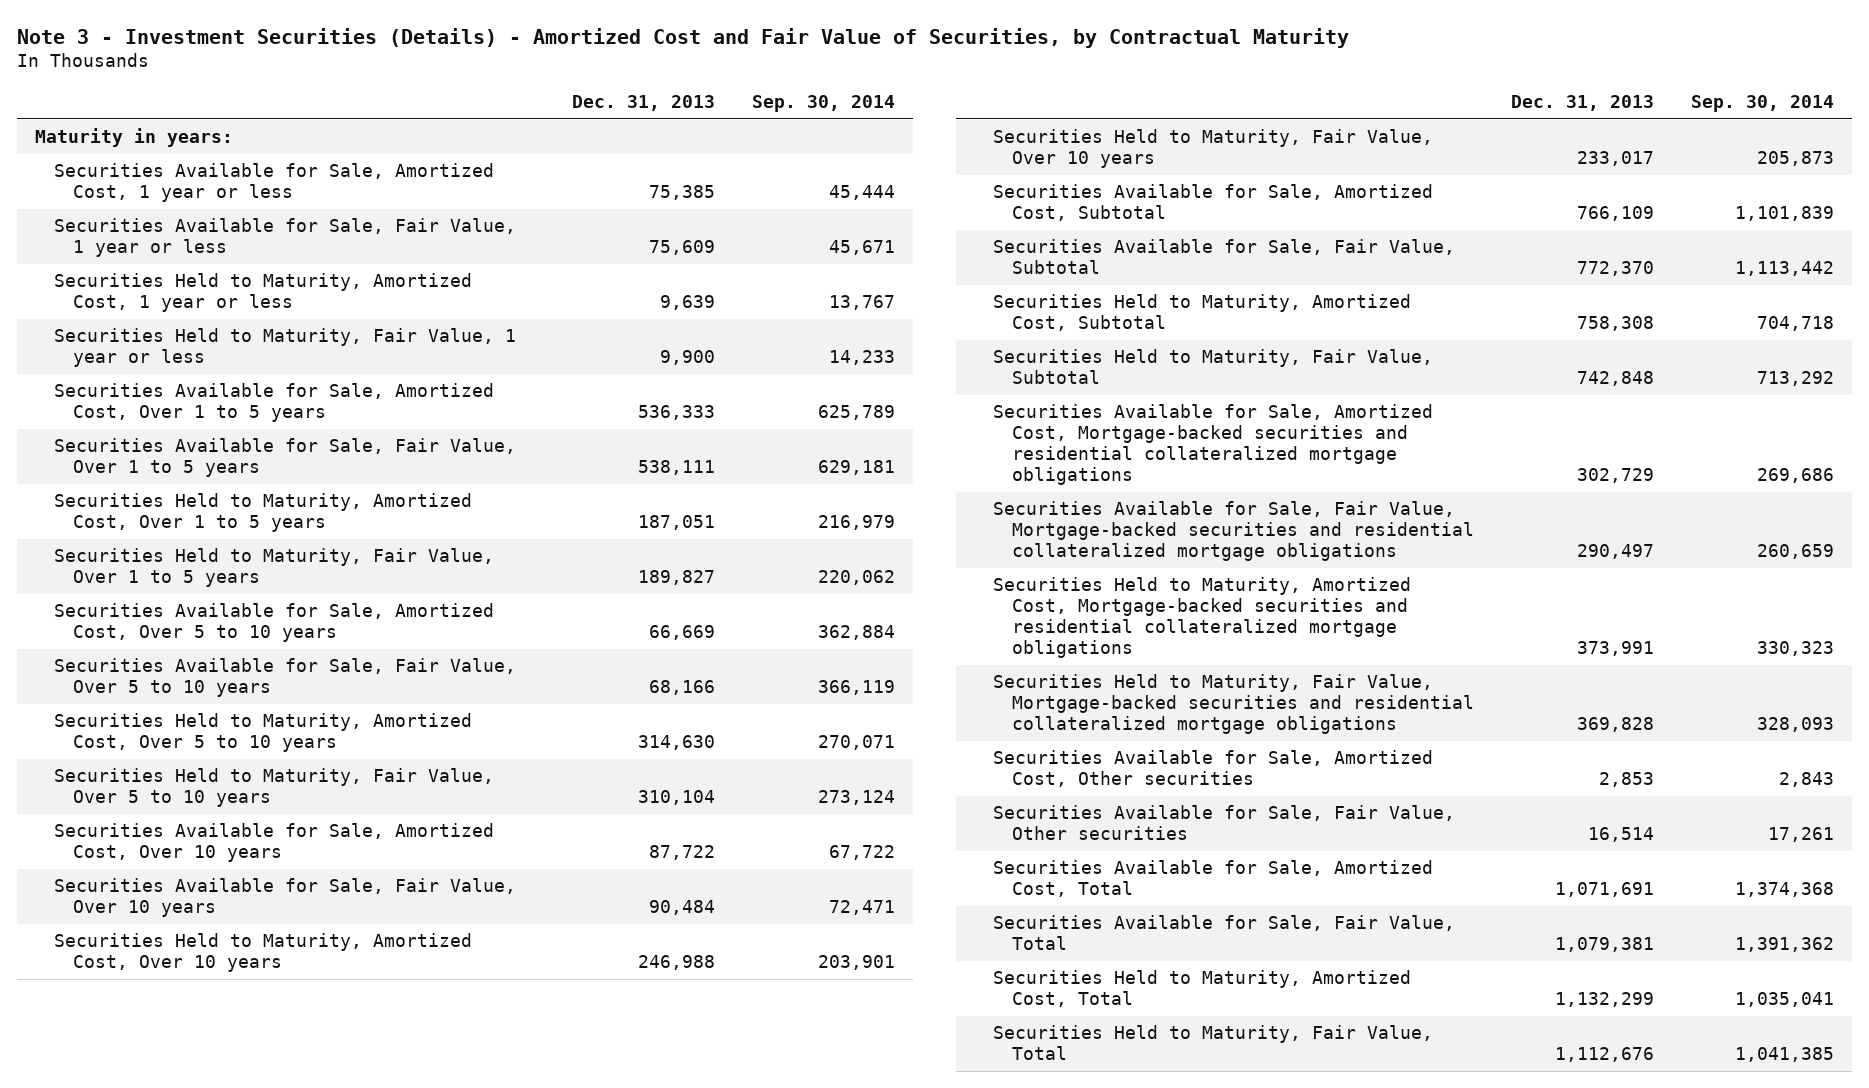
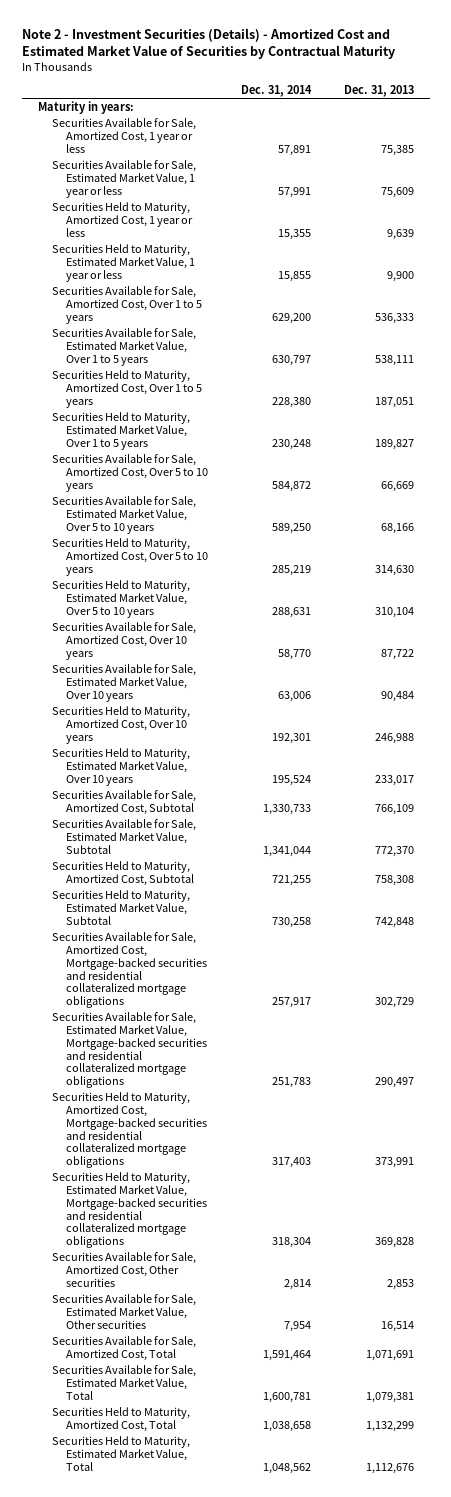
[16,27,1349,48] Note 3 - Investment Securities (Details) - Amortized Cost and Fair Value of Securities, by Contractual Maturity -> [21,27,395,59] Note 2 - Investment Securities (Details) - Amortized Cost and Estimated Market Value of Securities by Contractual Maturity
[751,94,895,112] Sep. 30, 2014 -> none
none -> [240,84,312,97] Dec. 31, 2014
[54,218,517,258] Securities Available for Sale, Fair Value, 1 year or less -> [51,160,196,198] Securities Available for Sale, Estimated Market Value, 1 year or less
[54,328,517,368] Securities Held to Maturity, Fair Value, 1 year or less -> [51,244,196,282] Securities Held to Maturity, Estimated Market Value, 1 year or less
[54,438,517,478] Securities Available for Sale, Fair Value, Over 1 to 5 years -> [51,328,196,366] Securities Available for Sale, Estimated Market Value, Over 1 to 5 years
[54,548,495,588] Securities Held to Maturity, Fair Value, Over 1 to 5 years -> [51,412,190,450] Securities Held to Maturity, Estimated Market Value, Over 1 to 5 years
[54,658,517,698] Securities Available for Sale, Fair Value, Over 5 to 10 years -> [51,496,196,534] Securities Available for Sale, Estimated Market Value, Over 5 to 10 years
[54,768,495,808] Securities Held to Maturity, Fair Value, Over 5 to 10 years -> [51,580,190,618] Securities Held to Maturity, Estimated Market Value, Over 5 to 10 years
[54,878,517,918] Securities Available for Sale, Fair Value, Over 10 years -> [51,664,196,702] Securities Available for Sale, Estimated Market Value, Over 10 years
[993,129,1434,169] Securities Held to Maturity, Fair Value, Over 10 years -> [51,748,190,786] Securities Held to Maturity, Estimated Market Value, Over 10 years
[993,239,1456,275] Securities Available for Sale, Fair Value, Subtotal -> [51,819,196,854] Securities Available for Sale, Estimated Market Value, Subtotal
[993,349,1434,385] Securities Held to Maturity, Fair Value, Subtotal -> [51,890,190,925] Securities Held to Maturity, Estimated Market Value, Subtotal
[993,501,1475,562] Securities Available for Sale, Fair Value, Mortgage-backed securities and residential collateralized mortgage obligations -> [51,1012,208,1089] Securities Available for Sale, Estimated Market Value, Mortgage-backed securities and residential collateralized mortgage obligations
[993,674,1475,735] Securities Held to Maturity, Fair Value, Mortgage-backed securities and residential collateralized mortgage obligations -> [51,1172,208,1249] Securities Held to Maturity, Estimated Market Value, Mortgage-backed securities and residential collateralized mortgage obligations
[993,805,1456,841] Securities Available for Sale, Fair Value, Other securities -> [51,1294,196,1329] Securities Available for Sale, Estimated Market Value, Other securities
[993,915,1456,951] Securities Available for Sale, Fair Value, Total -> [51,1365,196,1400] Securities Available for Sale, Estimated Market Value, Total
[993,1025,1434,1061] Securities Held to Maturity, Fair Value, Total -> [51,1436,190,1471] Securities Held to Maturity, Estimated Market Value, Total

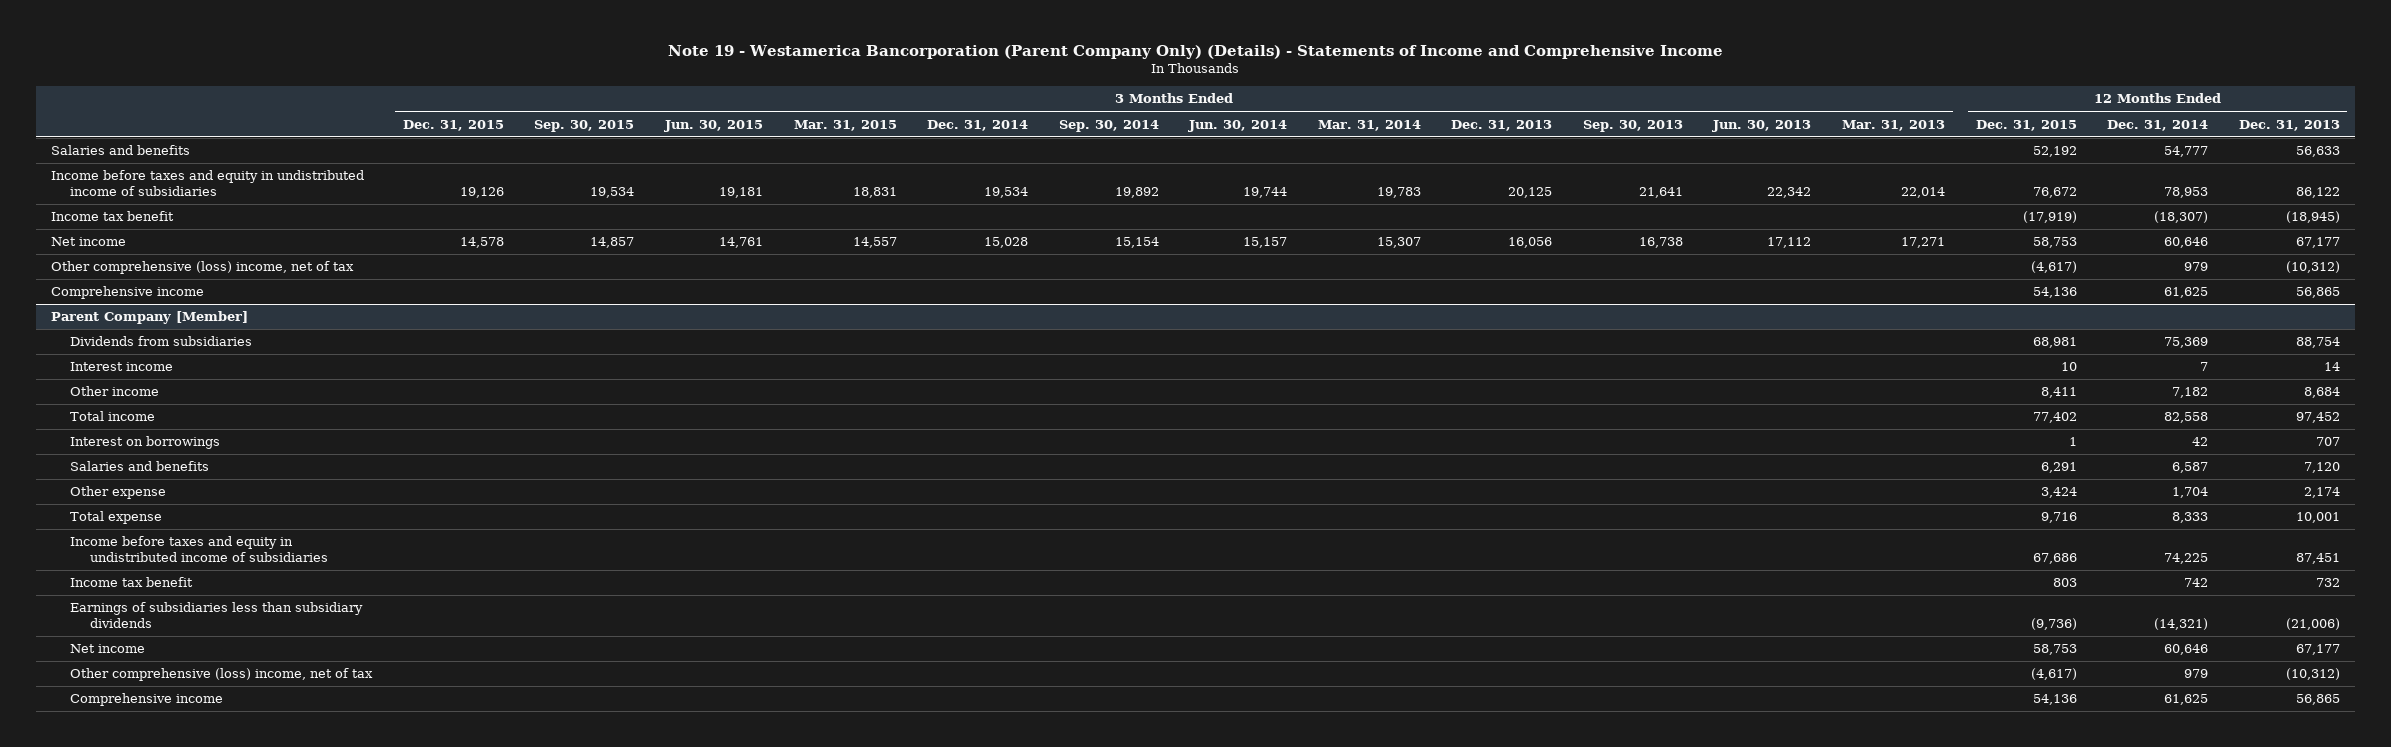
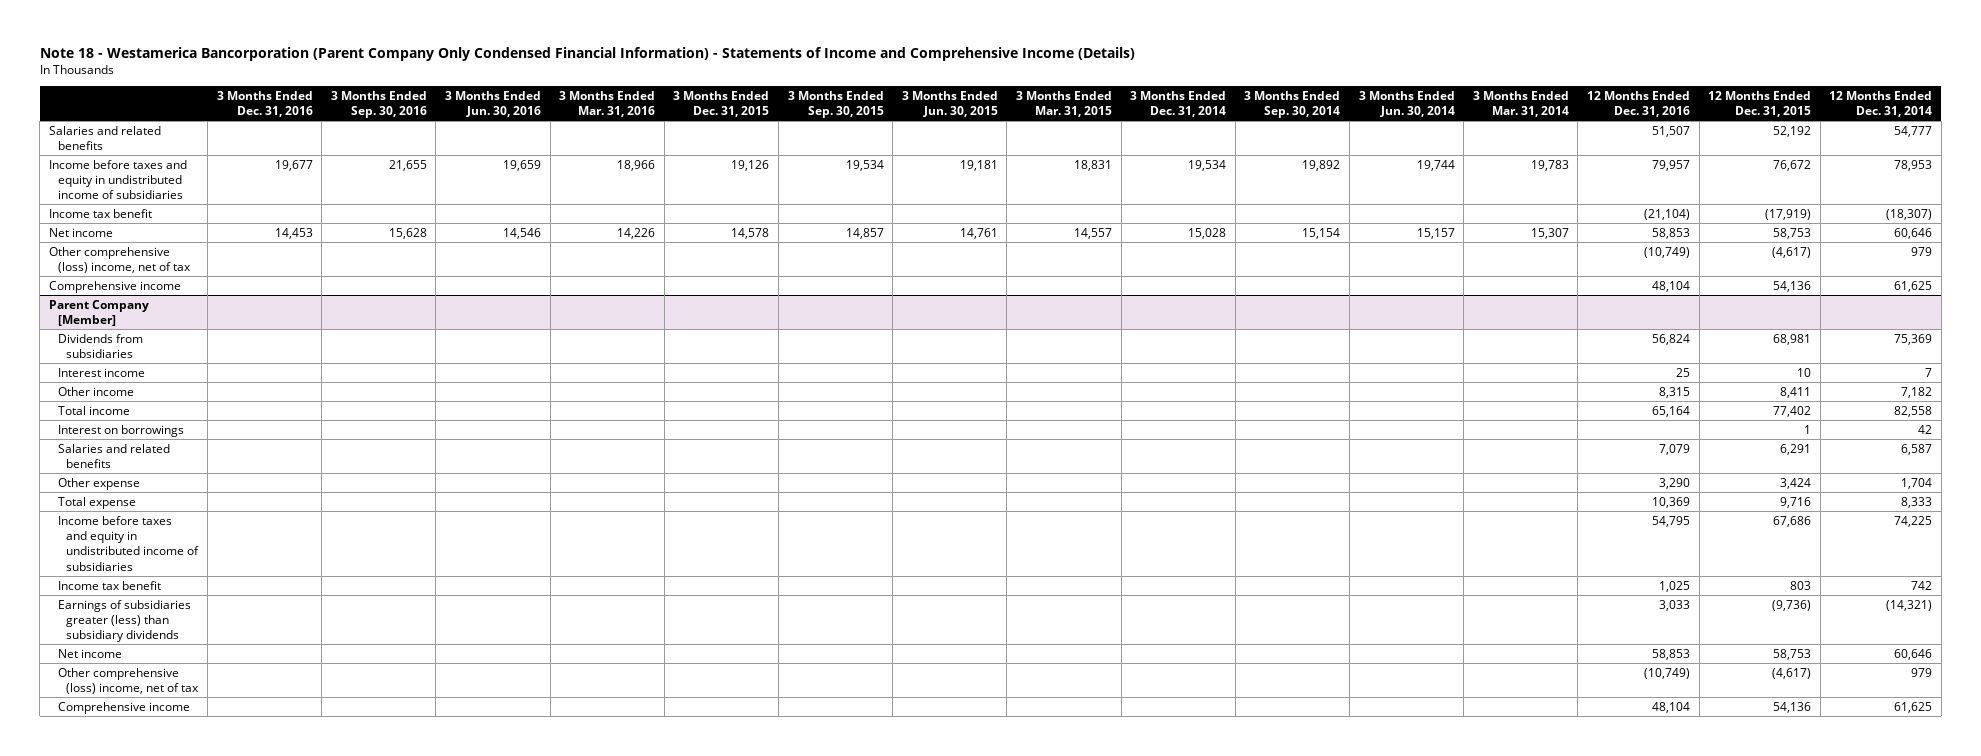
[668,44,1724,59] Note 19 - Westamerica Bancorporation (Parent Company Only) (Details) - Statements of Income and Comprehensive Income -> [39,47,1135,62] Note 18 - Westamerica Bancorporation (Parent Company Only Condensed Financial Information) - Statements of Income and Comprehensive Income (Details)
[1451,119,1553,131] Dec. 31, 2013 -> none
[1582,119,1683,132] Sep. 30, 2013 -> none
[1712,119,1812,132] Jun. 30, 2013 -> none
[1842,119,1946,131] Mar. 31, 2013 -> none
[2238,119,2340,131] Dec. 31, 2013 -> none
none -> [216,90,313,117] 3 Months Ended Dec. 31, 2016
none -> [330,90,427,118] 3 Months Ended Sep. 30, 2016
none -> [445,90,542,117] 3 Months Ended Jun. 30, 2016
none -> [559,90,656,117] 3 Months Ended Mar. 31, 2016
none -> [1586,90,1690,117] 12 Months Ended Dec. 31, 2016
[50,145,190,156] Salaries and benefits -> [48,125,161,150] Salaries and related benefits
[70,461,210,472] Salaries and benefits -> [57,443,170,468] Salaries and related benefits
[70,602,364,628] Earnings of subsidiaries less than subsidiary dividends -> [57,599,191,643] Earnings of subsidiaries greater (less) than subsidiary dividends

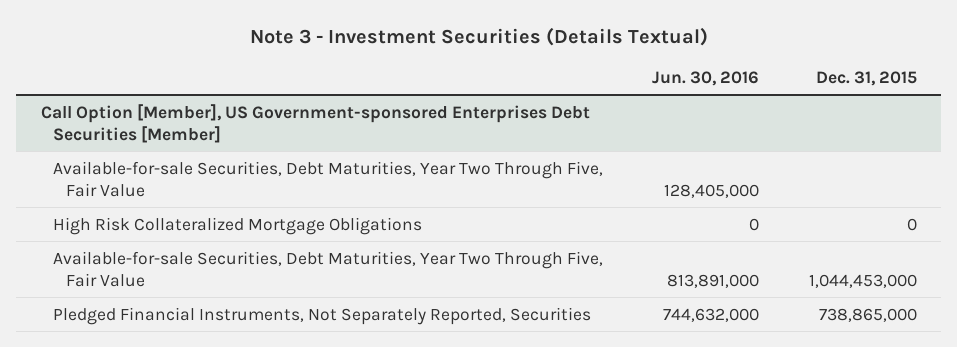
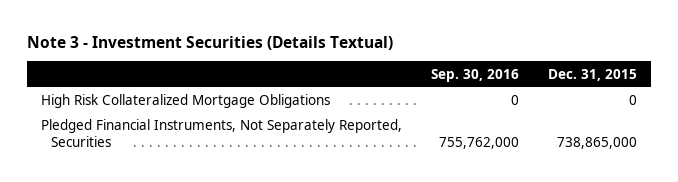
[652,70,760,86] Jun. 30, 2016 -> none
none -> [431,68,520,82] Sep. 30, 2016
[40,103,590,143] Call Option [Member], US Government-sponsored Enterprises Debt Securities [Member] -> none
[53,160,604,197] Available-for-sale Securities, Debt Maturities, Year Two Through Five, Fair Value -> none
[53,250,604,287] Available-for-sale Securities, Debt Maturities, Year Two Through Five, Fair Value -> none

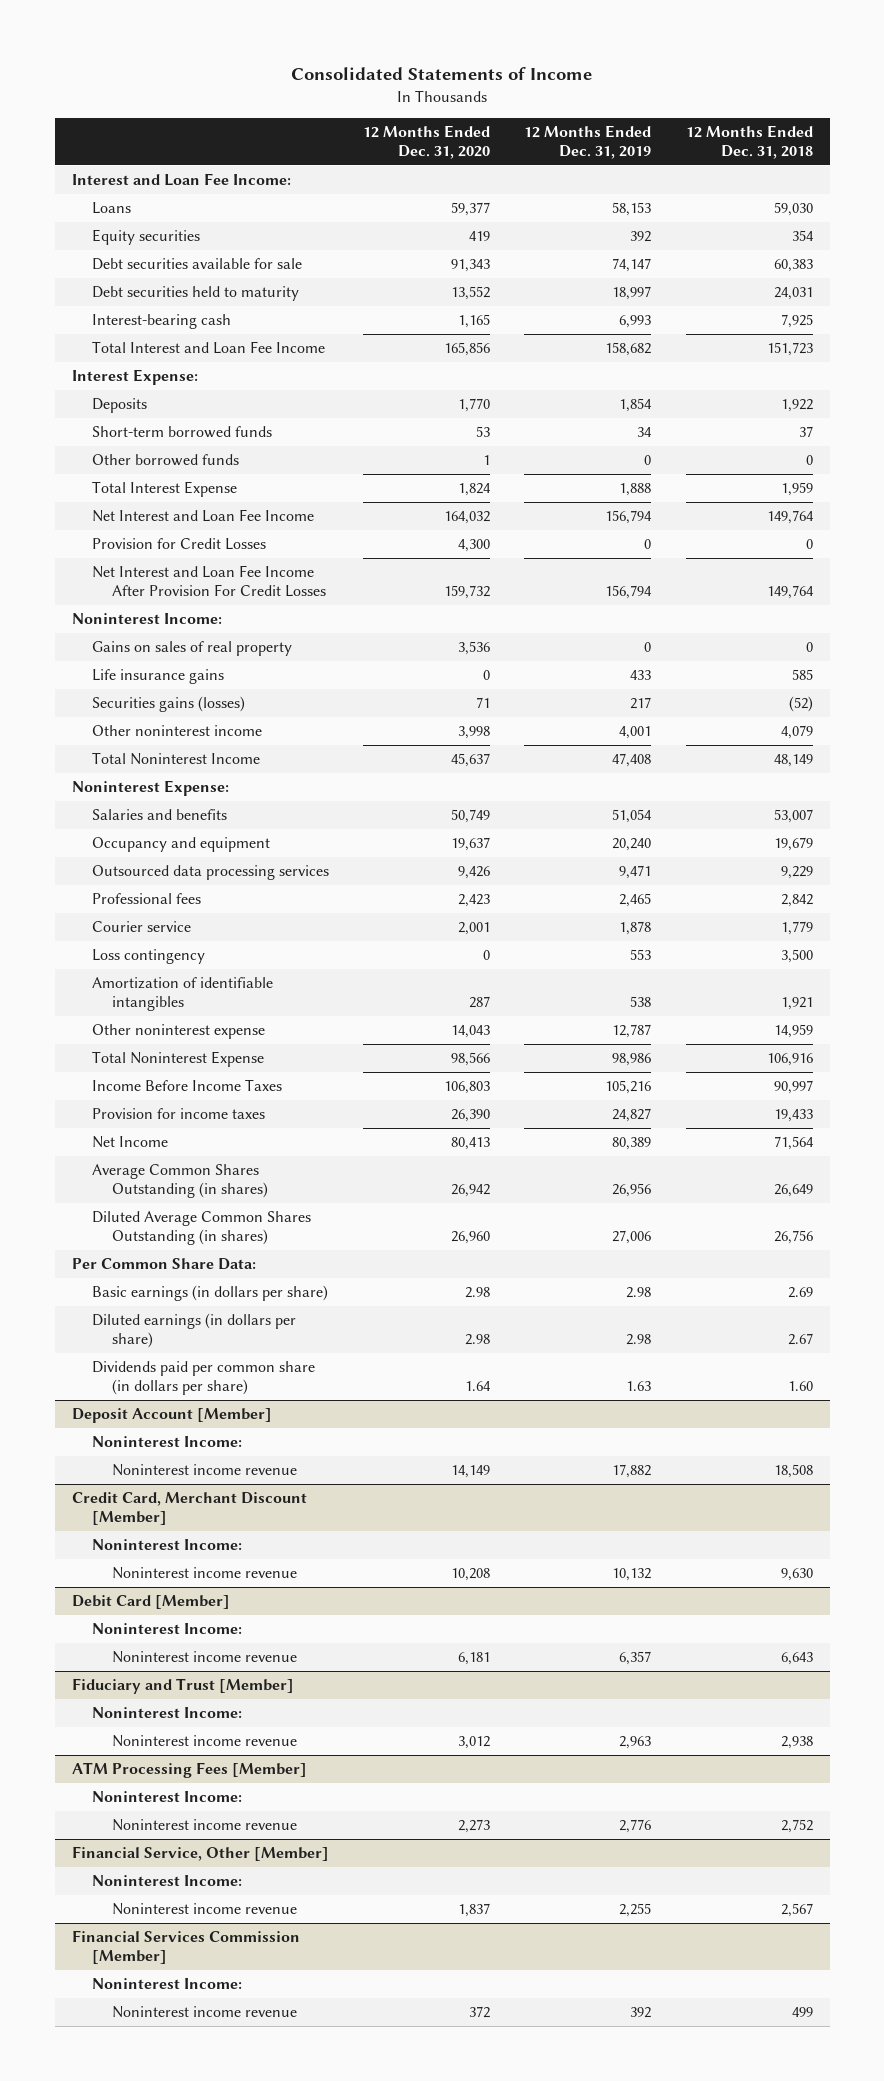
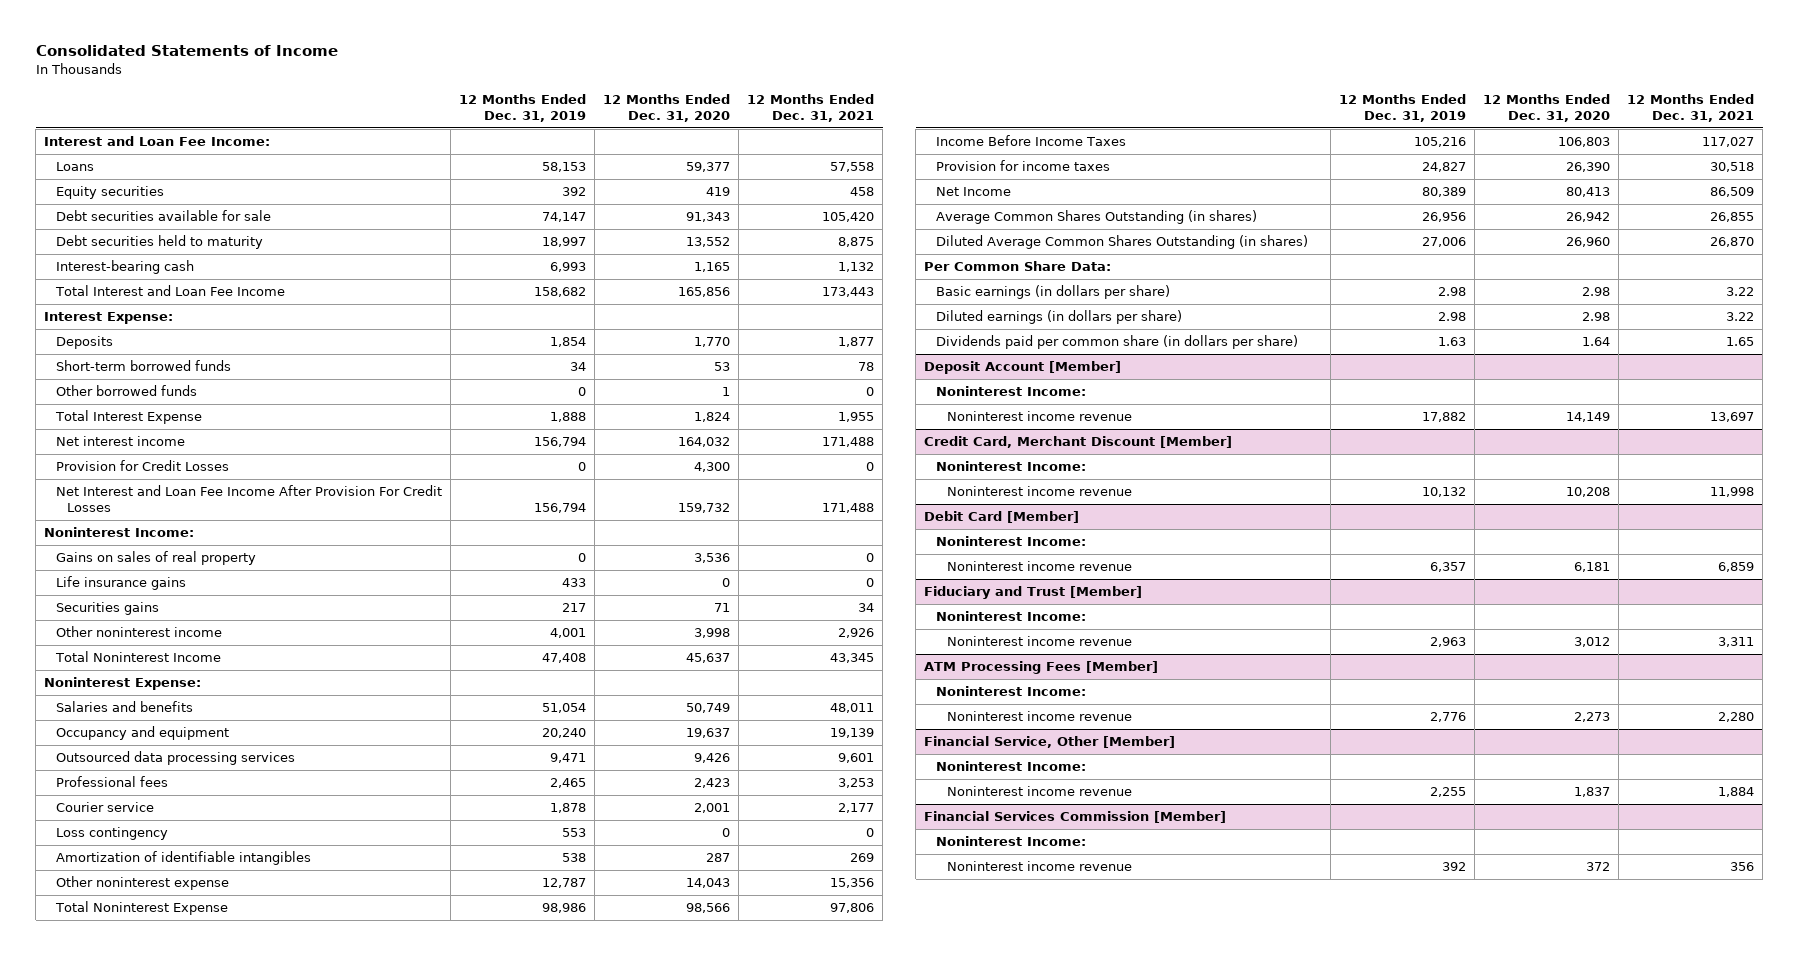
[685,124,813,159] 12 Months Ended Dec. 31, 2018 -> none
none -> [747,93,875,123] 12 Months Ended Dec. 31, 2021
[91,509,314,523] Net Interest and Loan Fee Income -> [55,436,185,447] Net interest income
[91,696,245,713] Securities gains (losses) -> [55,602,159,616] Securities gains

